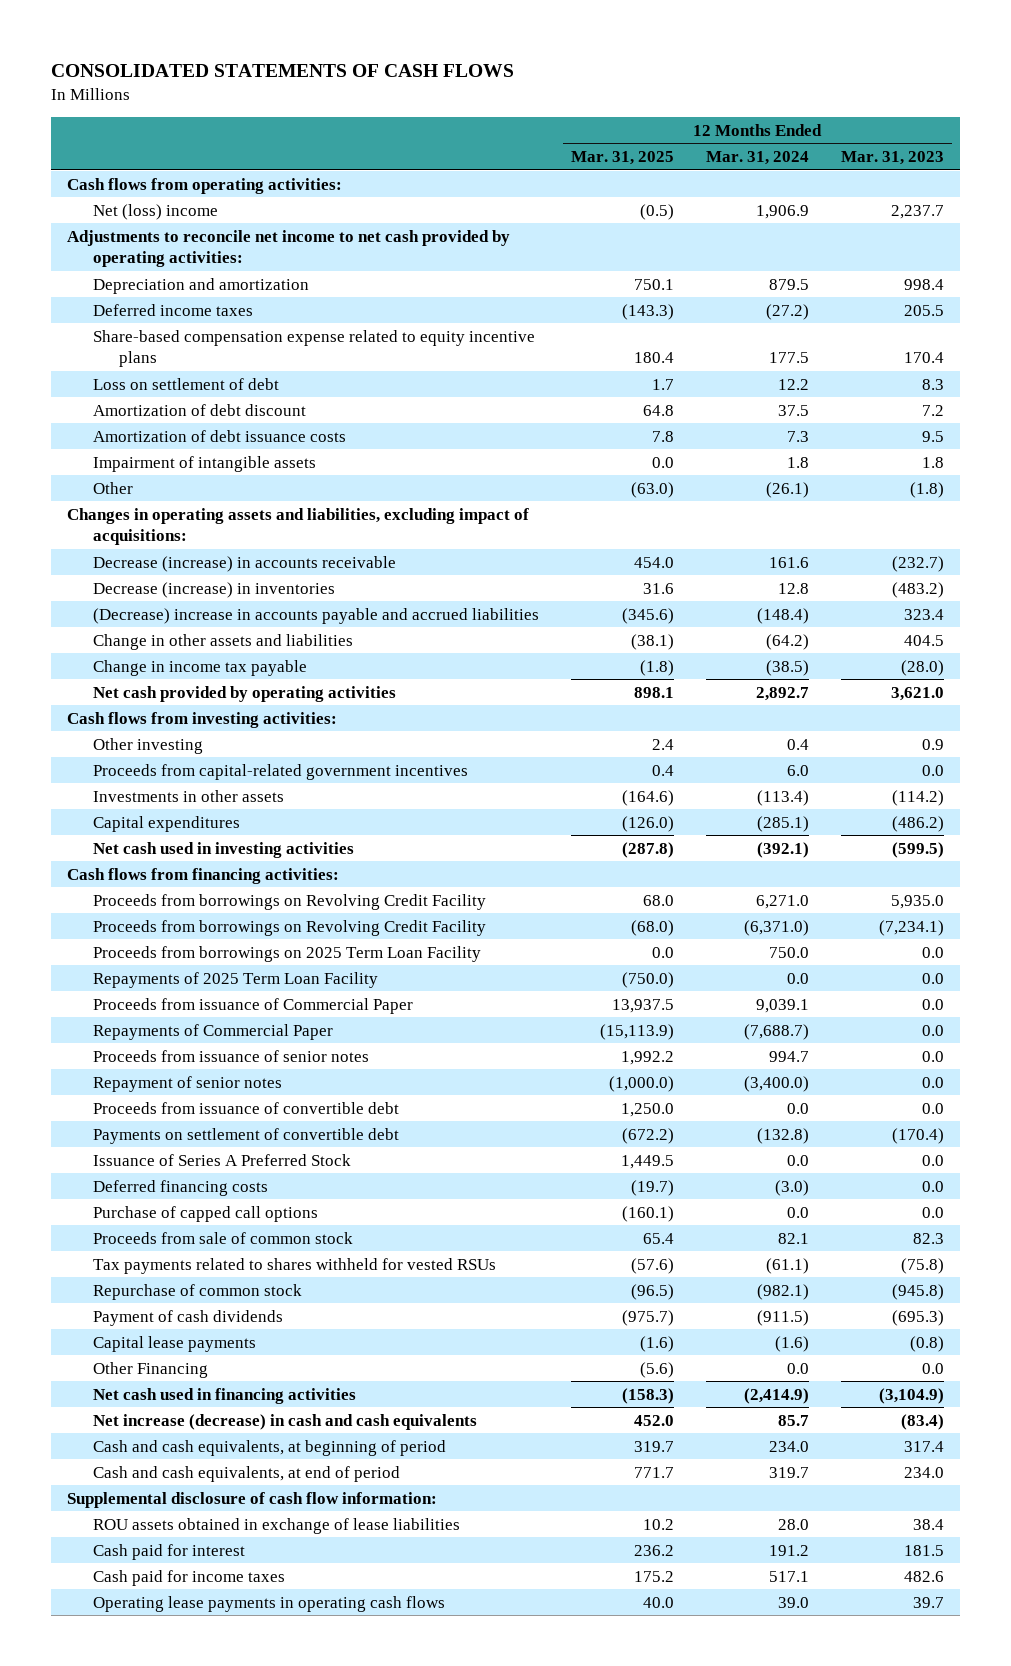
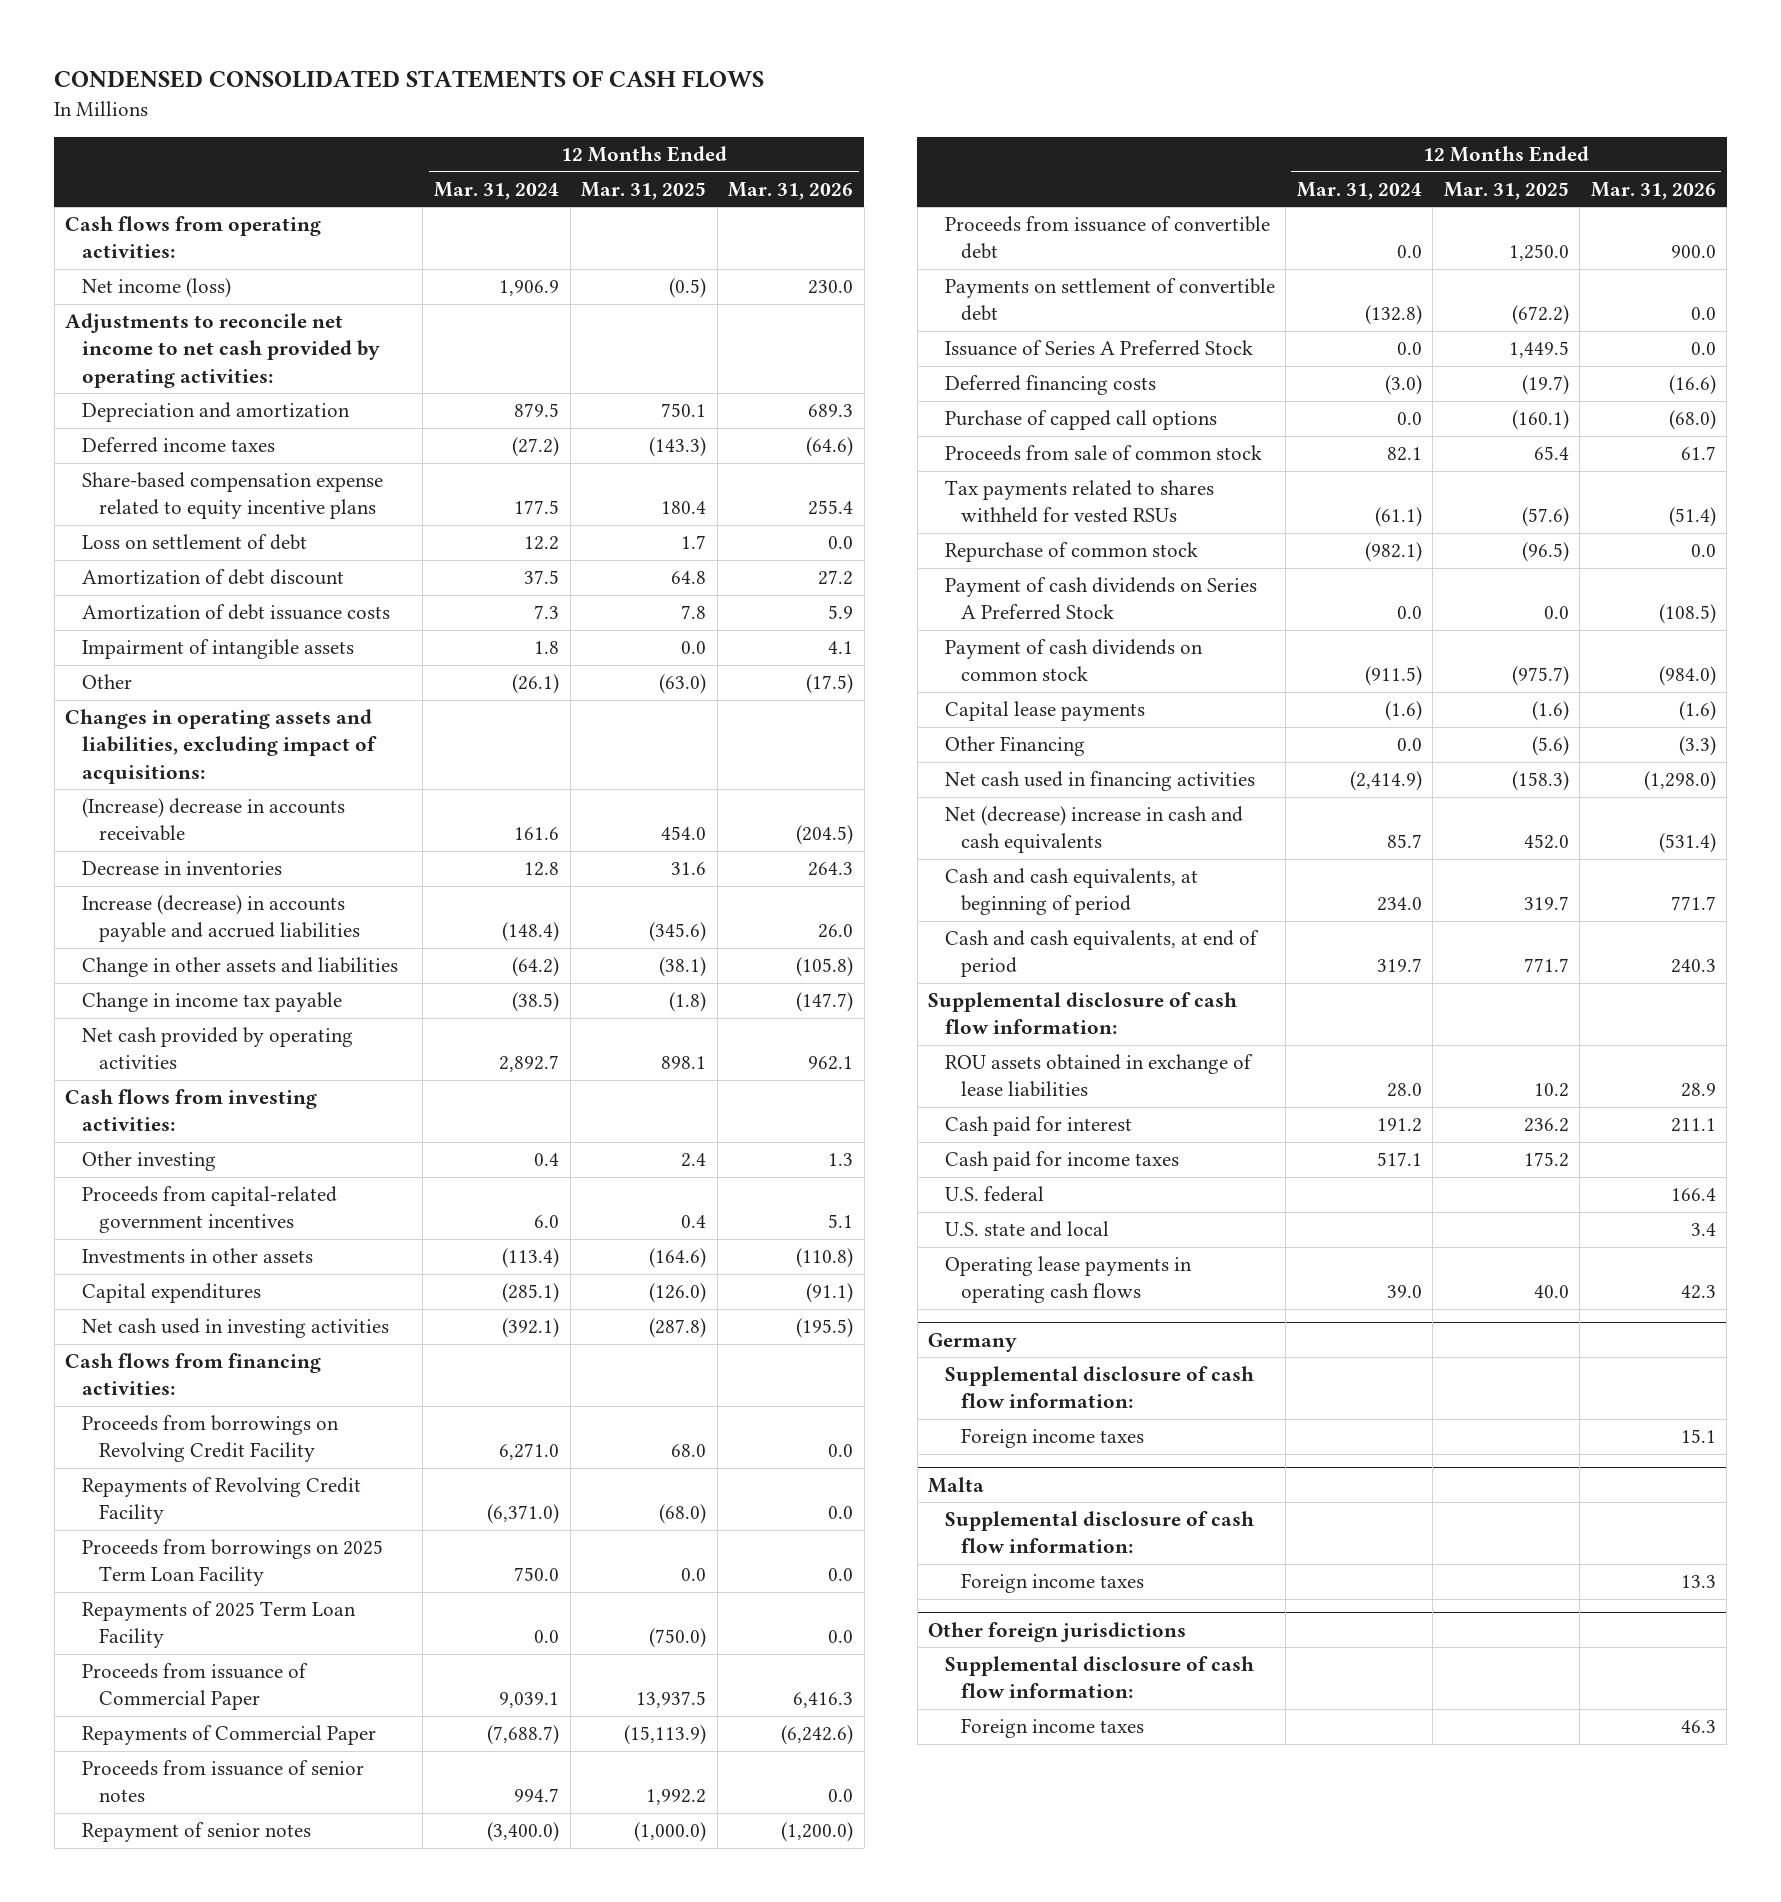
[51,64,515,78] CONSOLIDATED STATEMENTS OF CASH FLOWS -> [54,70,765,89] CONDENSED CONSOLIDATED STATEMENTS OF CASH FLOWS
[840,150,944,165] Mar. 31, 2023 -> none
none -> [728,181,854,200] Mar. 31, 2026
[93,203,219,220] Net (loss) income -> [81,278,231,299] Net income (loss)
[93,555,397,572] Decrease (increase) in accounts receivable -> [81,798,345,842] (Increase) decrease in accounts receivable
[93,581,336,598] Decrease (increase) in inventories -> [81,861,282,876] Decrease in inventories
[93,607,540,624] (Decrease) increase in accounts payable and accrued liabilities -> [81,895,360,943] Increase (decrease) in accounts payable and accrued liabilities
[93,919,487,936] Proceeds from borrowings on Revolving Credit Facility -> [81,1477,361,1525] Repayments of Revolving Credit Facility
none -> [944,577,1257,621] Payment of cash dividends on Series A Preferred Stock
[93,1309,284,1326] Payment of cash dividends -> [944,639,1203,682] Payment of cash dividends on common stock
[93,1413,478,1430] Net increase (decrease) in cash and cash equivalents -> [944,806,1243,854] Net (decrease) increase in cash and cash equivalents
none -> [944,1186,1044,1203] U.S. federal
none -> [944,1221,1109,1238] U.S. state and local
none -> [928,1332,1018,1352] Germany
none -> [944,1366,1254,1409] Supplemental disclosure of cash flow information:
none -> [961,1428,1145,1449] Foreign income taxes
none -> [928,1476,985,1493] Malta
none -> [944,1511,1254,1554] Supplemental disclosure of cash flow information:
none -> [961,1573,1145,1594] Foreign income taxes
none -> [928,1621,1187,1642] Other foreign jurisdictions
none -> [944,1656,1254,1699] Supplemental disclosure of cash flow information:
none -> [961,1718,1145,1739] Foreign income taxes

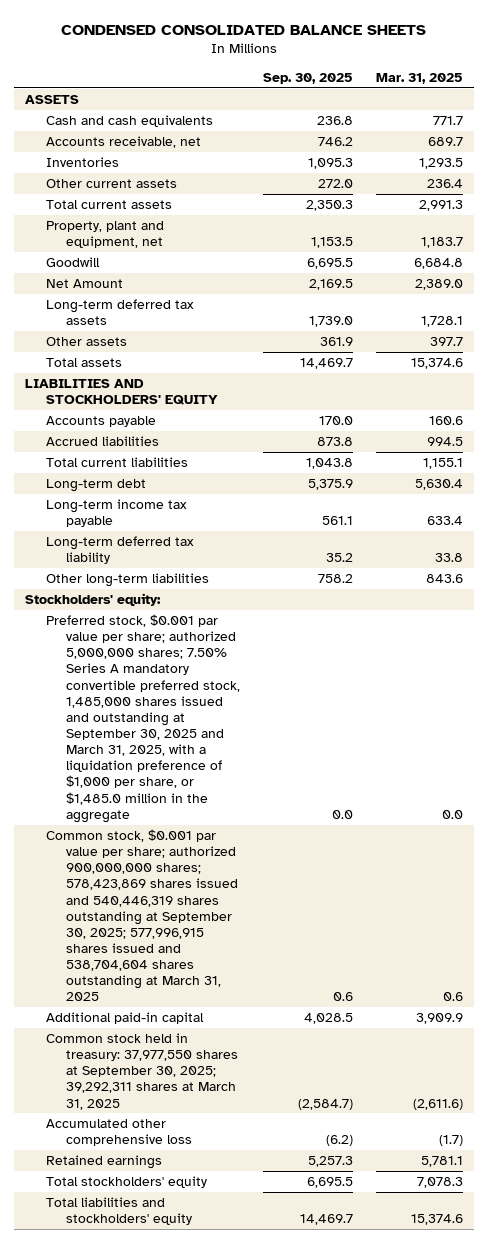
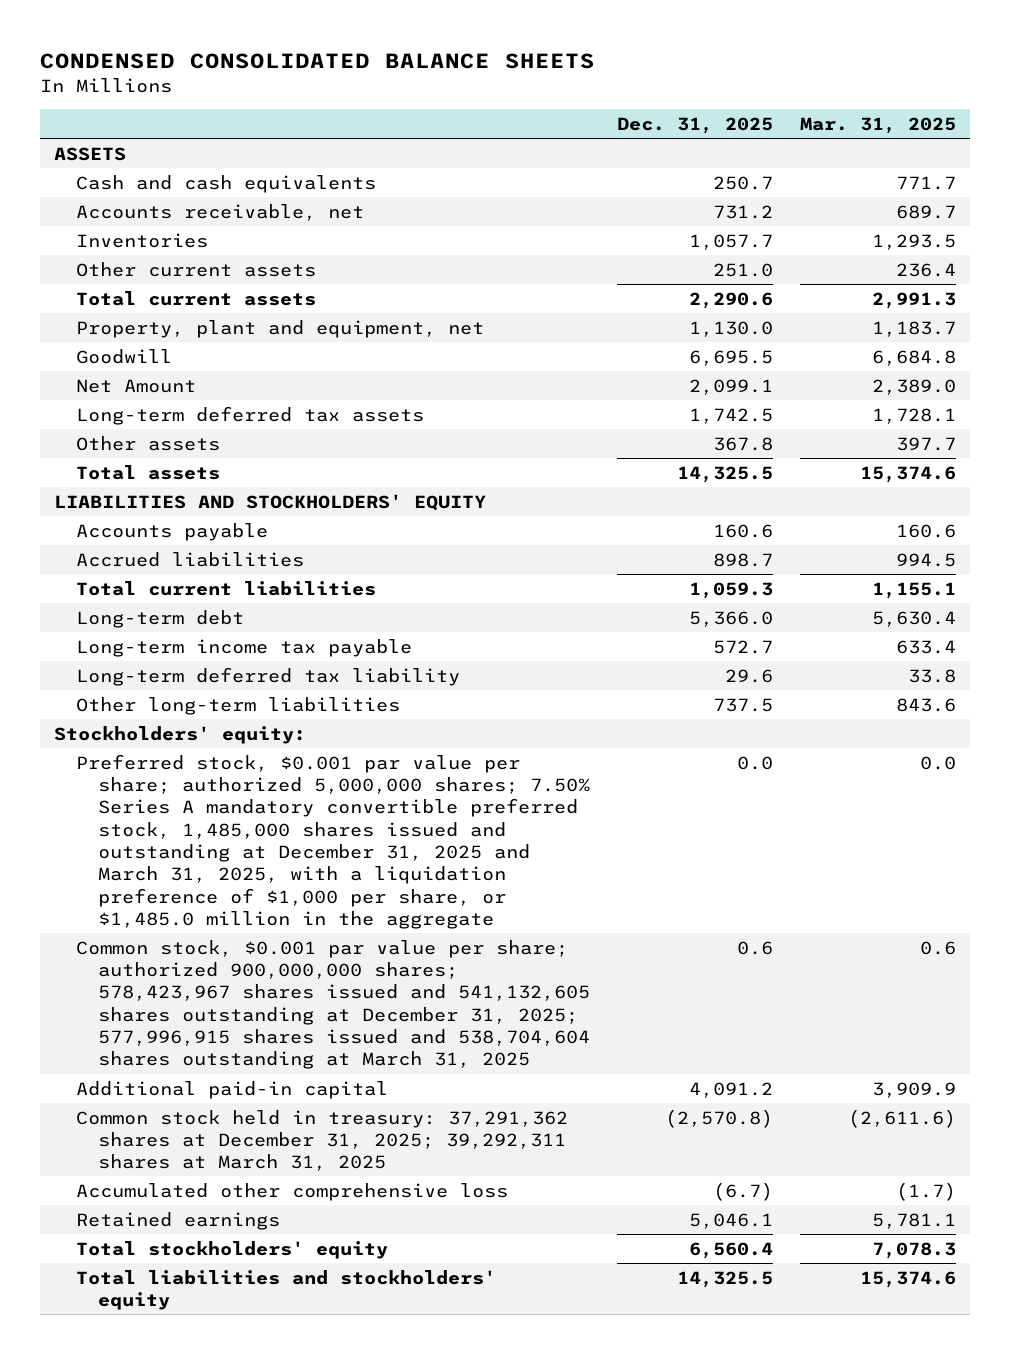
[262,72,353,84] Sep. 30, 2025 -> none
none -> [617,116,774,134] Dec. 31, 2025
[45,613,240,823] Preferred stock, $0.001 par value per share; authorized 5,000,000 shares; 7.50% Series A mandatory convertible preferred stock, 1,485,000 shares issued and outstanding at September 30, 2025 and March 31, 2025, with a liquidation preference of $1,000 per share, or $1,485.0 million in the aggregate -> [76,753,591,930] Preferred stock, $0.001 par value per share; authorized 5,000,000 shares; 7.50% Series A mandatory convertible preferred stock, 1,485,000 shares issued and outstanding at December 31, 2025 and March 31, 2025, with a liquidation preference of $1,000 per share, or $1,485.0 million in the aggregate
[45,828,238,1002] Common stock, $0.001 par value per share; authorized 900,000,000 shares; 578,423,869 shares issued and 540,446,319 shares outstanding at September 30, 2025; 577,996,915 shares issued and 538,704,604 shares outstanding at March 31, 2025 -> [76,939,591,1070] Common stock, $0.001 par value per share; authorized 900,000,000 shares; 578,423,967 shares issued and 541,132,605 shares outstanding at December 31, 2025; 577,996,915 shares issued and 538,704,604 shares outstanding at March 31, 2025
[45,1032,238,1110] Common stock held in treasury: 37,977,550 shares at September 30, 2025; 39,292,311 shares at March 31, 2025 -> [76,1109,569,1172] Common stock held in treasury: 37,291,362 shares at December 31, 2025; 39,292,311 shares at March 31, 2025

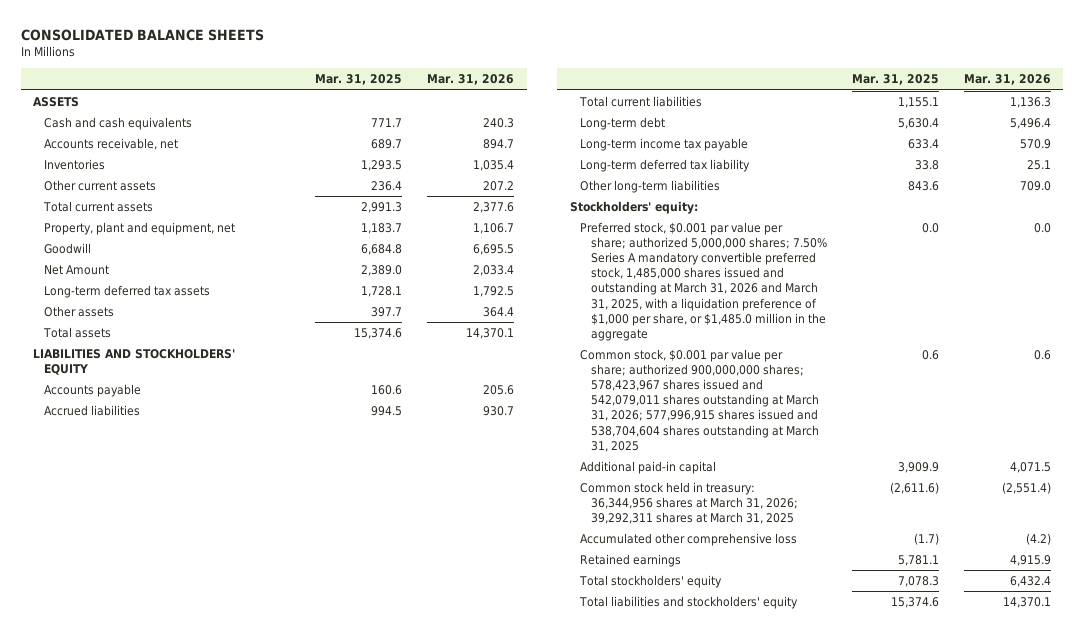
[40,52,596,69] CONDENSED CONSOLIDATED BALANCE SHEETS -> [20,28,264,41] CONSOLIDATED BALANCE SHEETS
[617,116,774,134] Dec. 31, 2025 -> none
none -> [427,74,515,86] Mar. 31, 2026
[76,753,591,930] Preferred stock, $0.001 par value per share; authorized 5,000,000 shares; 7.50% Series A mandatory convertible preferred stock, 1,485,000 shares issued and outstanding at December 31, 2025 and March 31, 2025, with a liquidation preference of $1,000 per share, or $1,485.0 million in the aggregate -> [580,222,827,341] Preferred stock, $0.001 par value per share; authorized 5,000,000 shares; 7.50% Series A mandatory convertible preferred stock, 1,485,000 shares issued and outstanding at March 31, 2026 and March 31, 2025, with a liquidation preference of $1,000 per share, or $1,485.0 million in the aggregate
[76,939,591,1070] Common stock, $0.001 par value per share; authorized 900,000,000 shares; 578,423,967 shares issued and 541,132,605 shares outstanding at December 31, 2025; 577,996,915 shares issued and 538,704,604 shares outstanding at March 31, 2025 -> [580,349,819,452] Common stock, $0.001 par value per share; authorized 900,000,000 shares; 578,423,967 shares issued and 542,079,011 shares outstanding at March 31, 2026; 577,996,915 shares issued and 538,704,604 shares outstanding at March 31, 2025
[76,1109,569,1172] Common stock held in treasury: 37,291,362 shares at December 31, 2025; 39,292,311 shares at March 31, 2025 -> [580,482,798,525] Common stock held in treasury: 36,344,956 shares at March 31, 2026; 39,292,311 shares at March 31, 2025

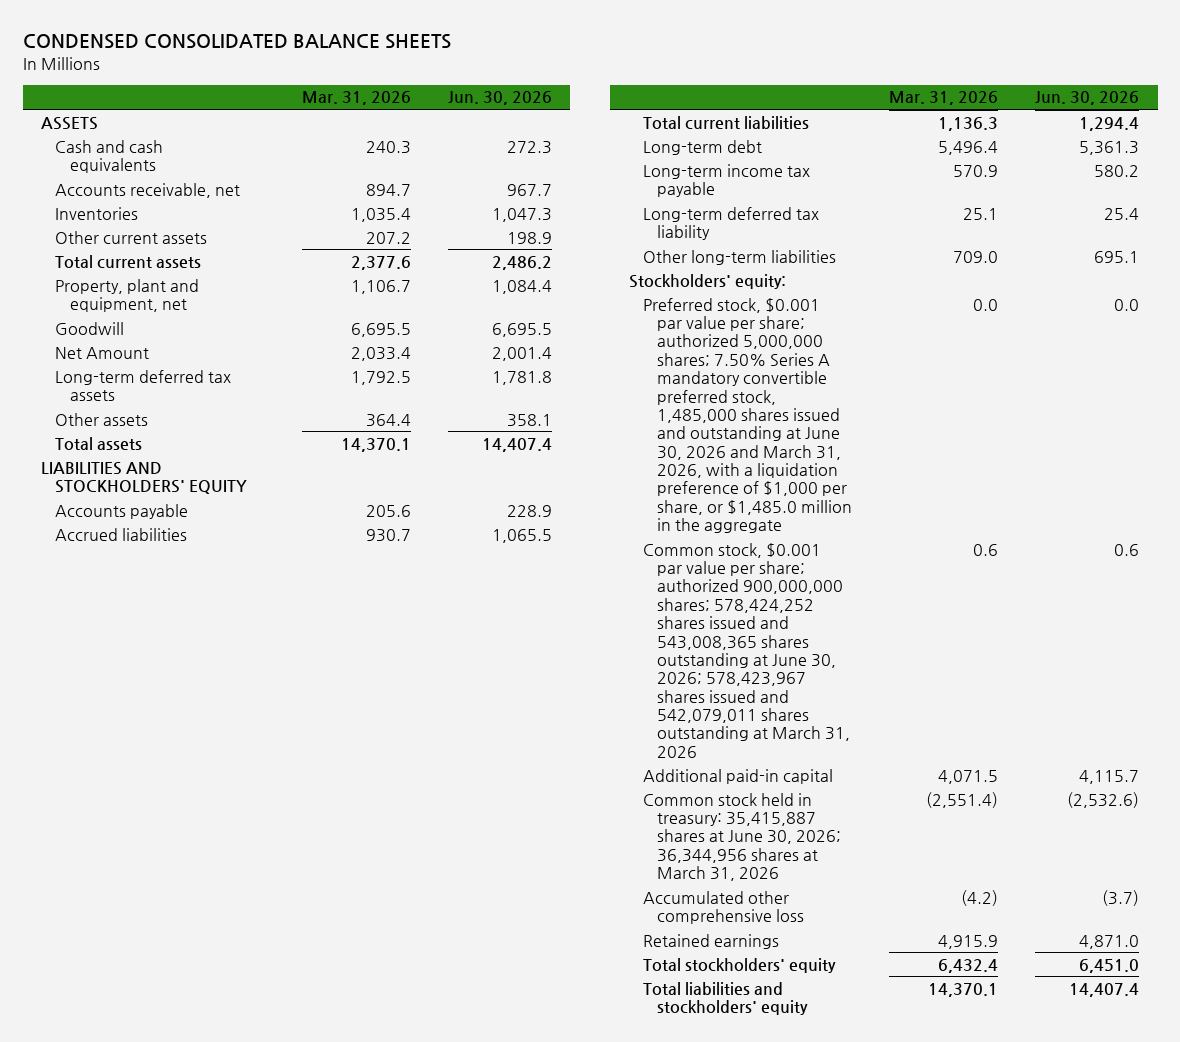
[20,28,264,41] CONSOLIDATED BALANCE SHEETS -> [22,34,451,50] CONDENSED CONSOLIDATED BALANCE SHEETS
[315,74,403,86] Mar. 31, 2025 -> none
none -> [447,91,552,106] Jun. 30, 2026
[580,222,827,341] Preferred stock, $0.001 par value per share; authorized 5,000,000 shares; 7.50% Series A mandatory convertible preferred stock, 1,485,000 shares issued and outstanding at March 31, 2026 and March 31, 2025, with a liquidation preference of $1,000 per share, or $1,485.0 million in the aggregate -> [642,297,853,533] Preferred stock, $0.001 par value per share; authorized 5,000,000 shares; 7.50% Series A mandatory convertible preferred stock, 1,485,000 shares issued and outstanding at June 30, 2026 and March 31, 2026, with a liquidation preference of $1,000 per share, or $1,485.0 million in the aggregate
[580,349,819,452] Common stock, $0.001 par value per share; authorized 900,000,000 shares; 578,423,967 shares issued and 542,079,011 shares outstanding at March 31, 2026; 577,996,915 shares issued and 538,704,604 shares outstanding at March 31, 2025 -> [642,542,851,758] Common stock, $0.001 par value per share; authorized 900,000,000 shares; 578,424,252 shares issued and 543,008,365 shares outstanding at June 30, 2026; 578,423,967 shares issued and 542,079,011 shares outstanding at March 31, 2026
[580,482,798,525] Common stock held in treasury: 36,344,956 shares at March 31, 2026; 39,292,311 shares at March 31, 2025 -> [642,792,842,882] Common stock held in treasury: 35,415,887 shares at June 30, 2026; 36,344,956 shares at March 31, 2026

